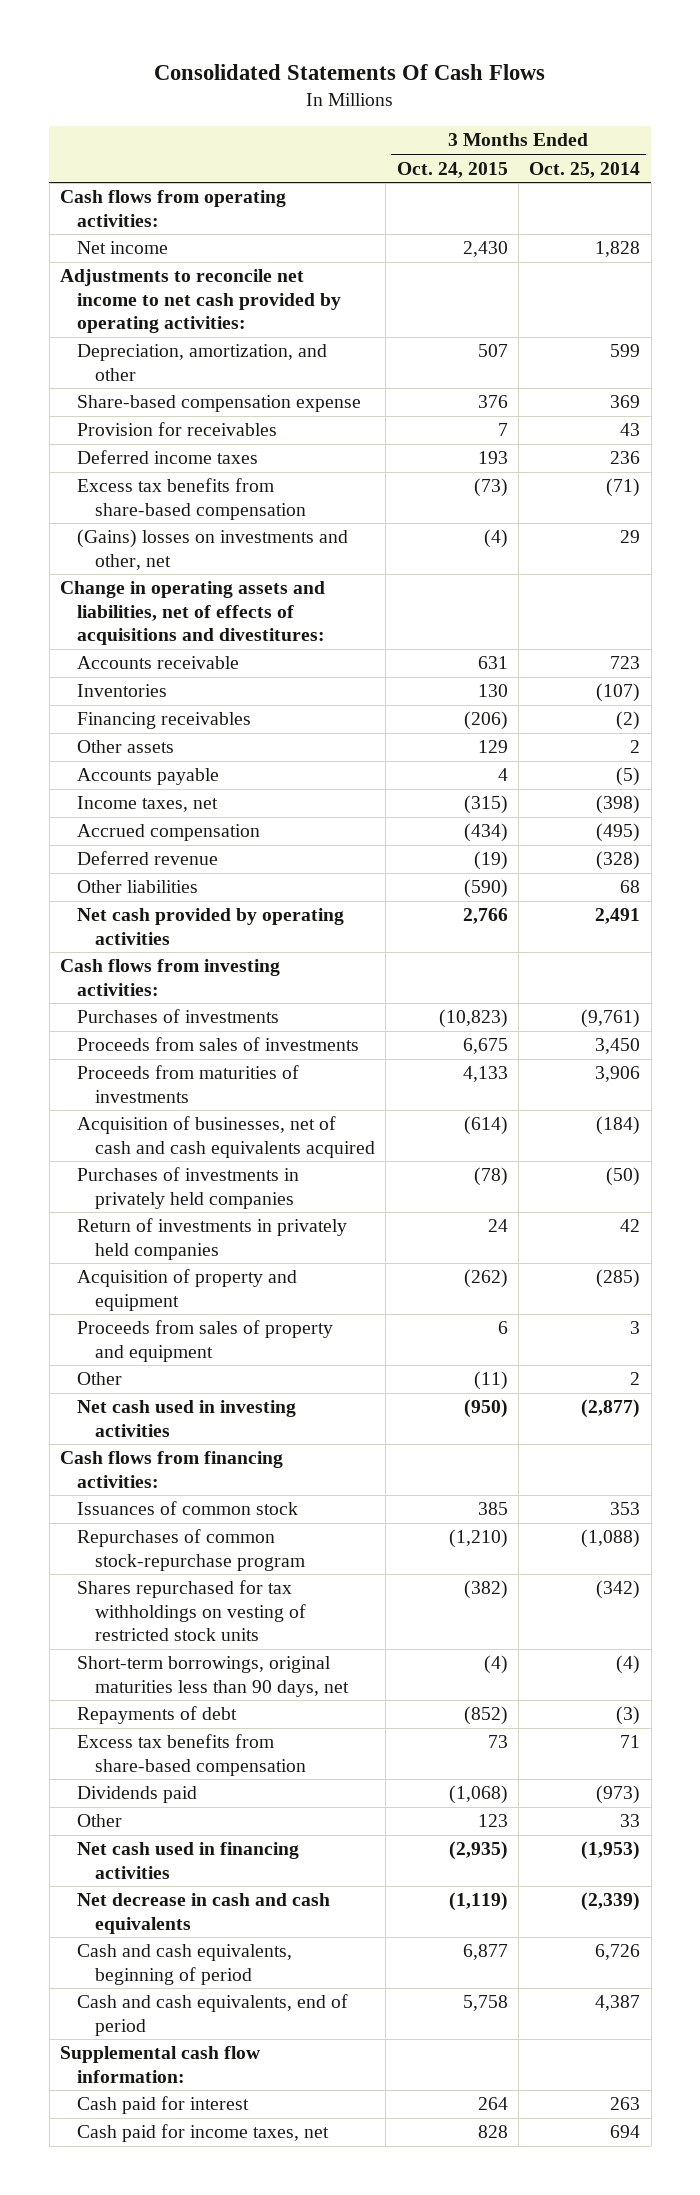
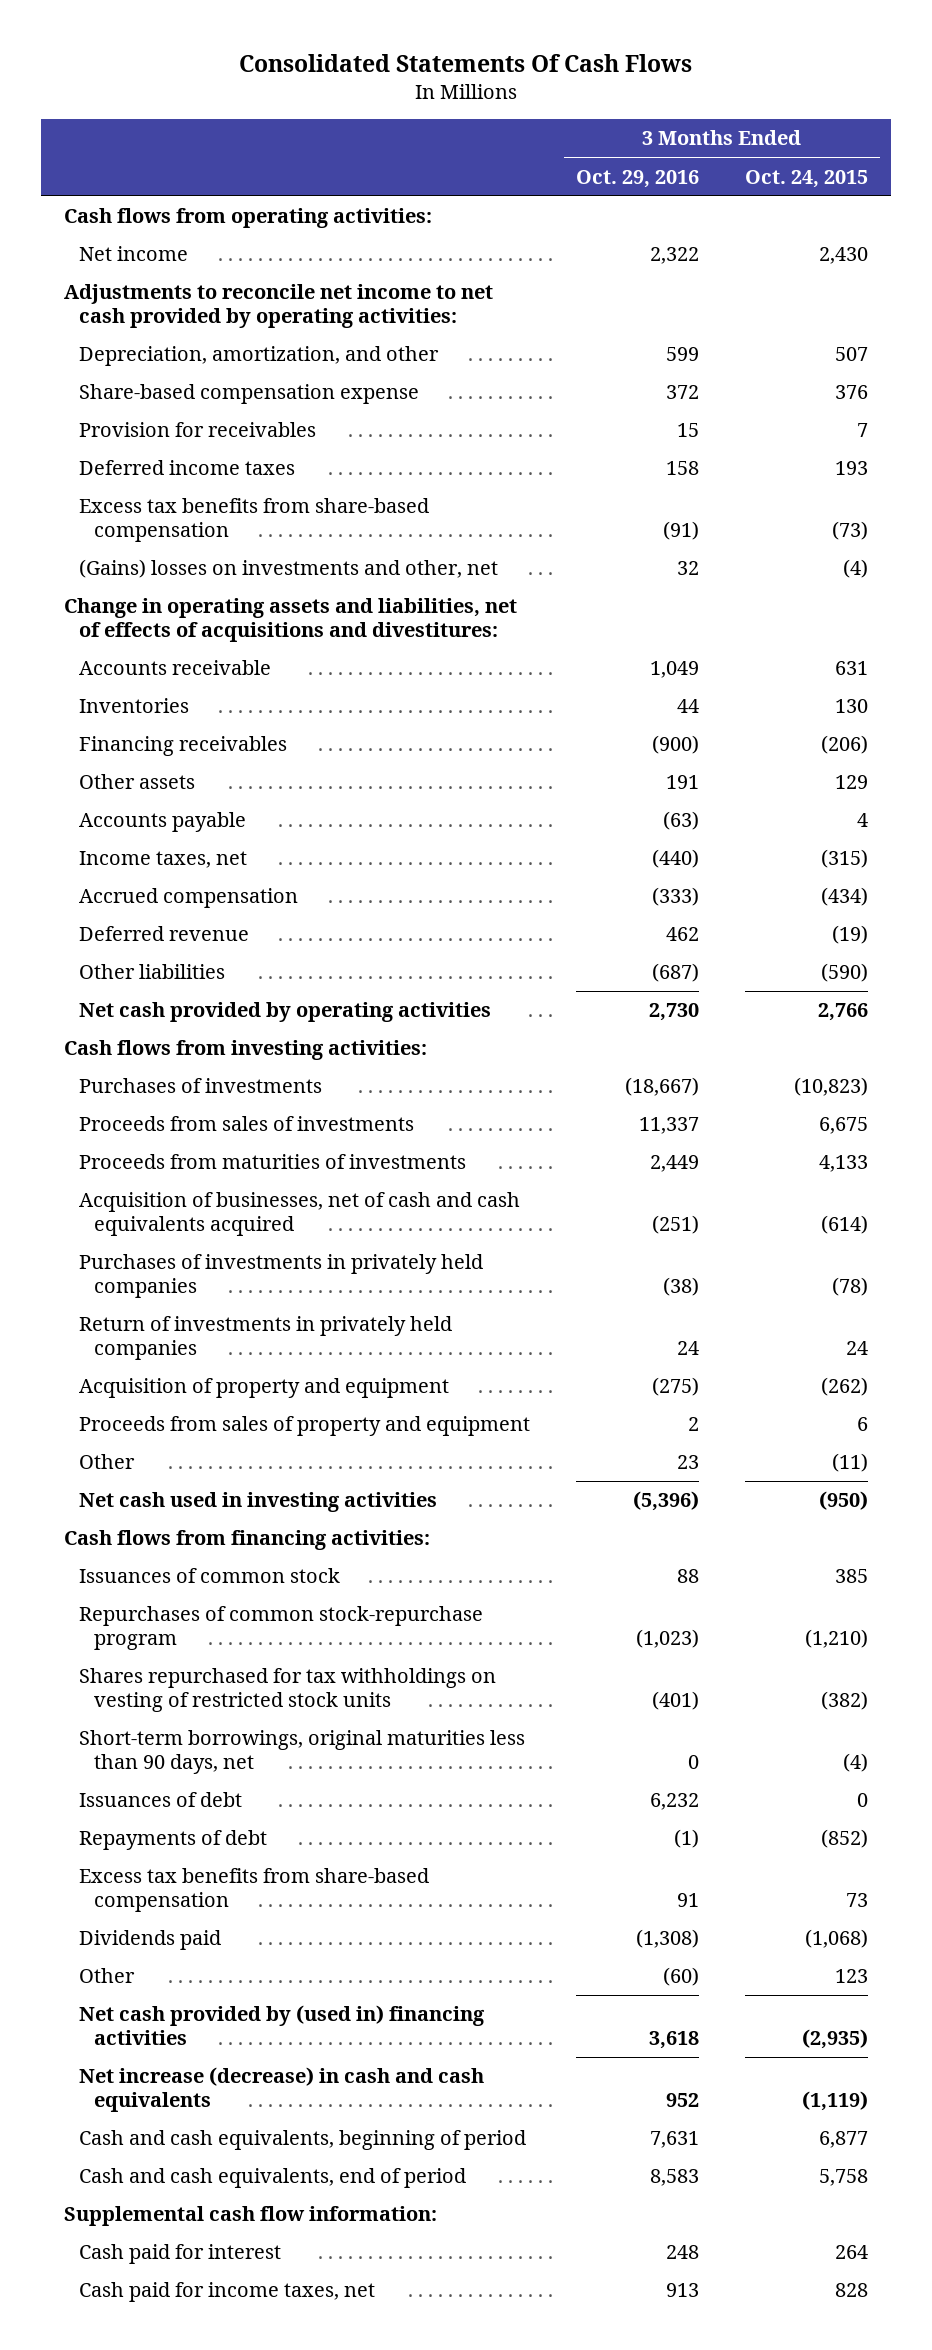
[529,161,641,178] Oct. 25, 2014 -> none
none -> [575,169,699,188] Oct. 29, 2016
none -> [78,1792,242,1808] Issuances of debt
[77,1842,300,1879] Net cash used in financing activities -> [78,2005,485,2045] Net cash provided by (used in) financing activities
[77,1893,331,1934] Net decrease in cash and cash equivalents -> [78,2067,484,2112] Net increase (decrease) in cash and cash equivalents

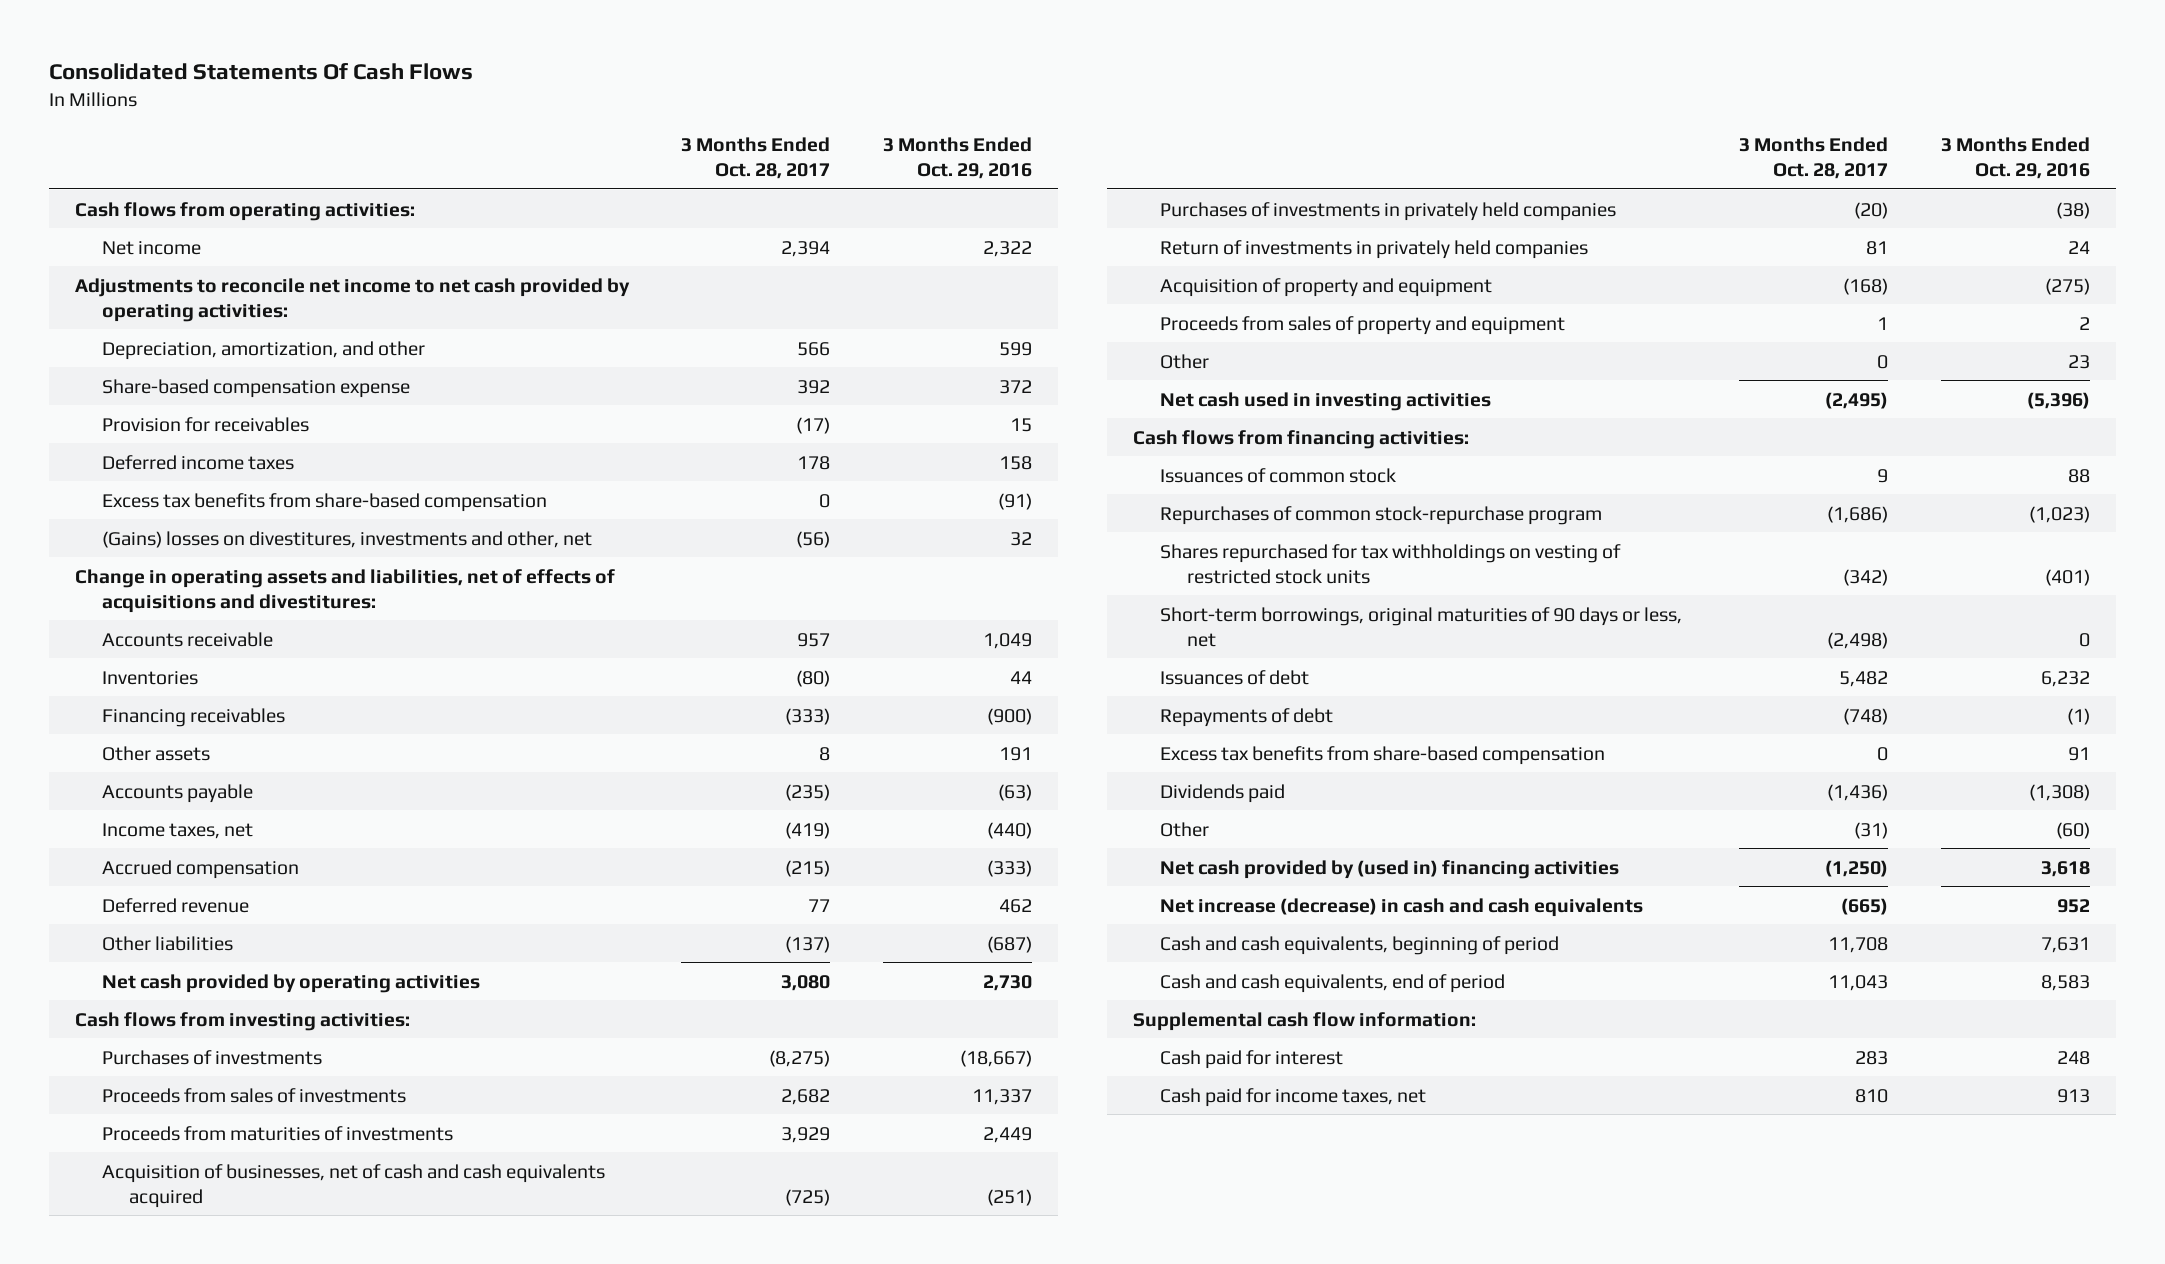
[745,169,869,188] Oct. 24, 2015 -> none
none -> [681,136,831,179] 3 Months Ended Oct. 28, 2017
[78,559,498,579] (Gains) losses on investments and other, net -> [102,530,593,548] (Gains) losses on divestitures, investments and other, net
[78,1730,525,1774] Short-term borrowings, original maturities less than 90 days, net -> [1160,606,1683,647] Short-term borrowings, original maturities of 90 days or less, net

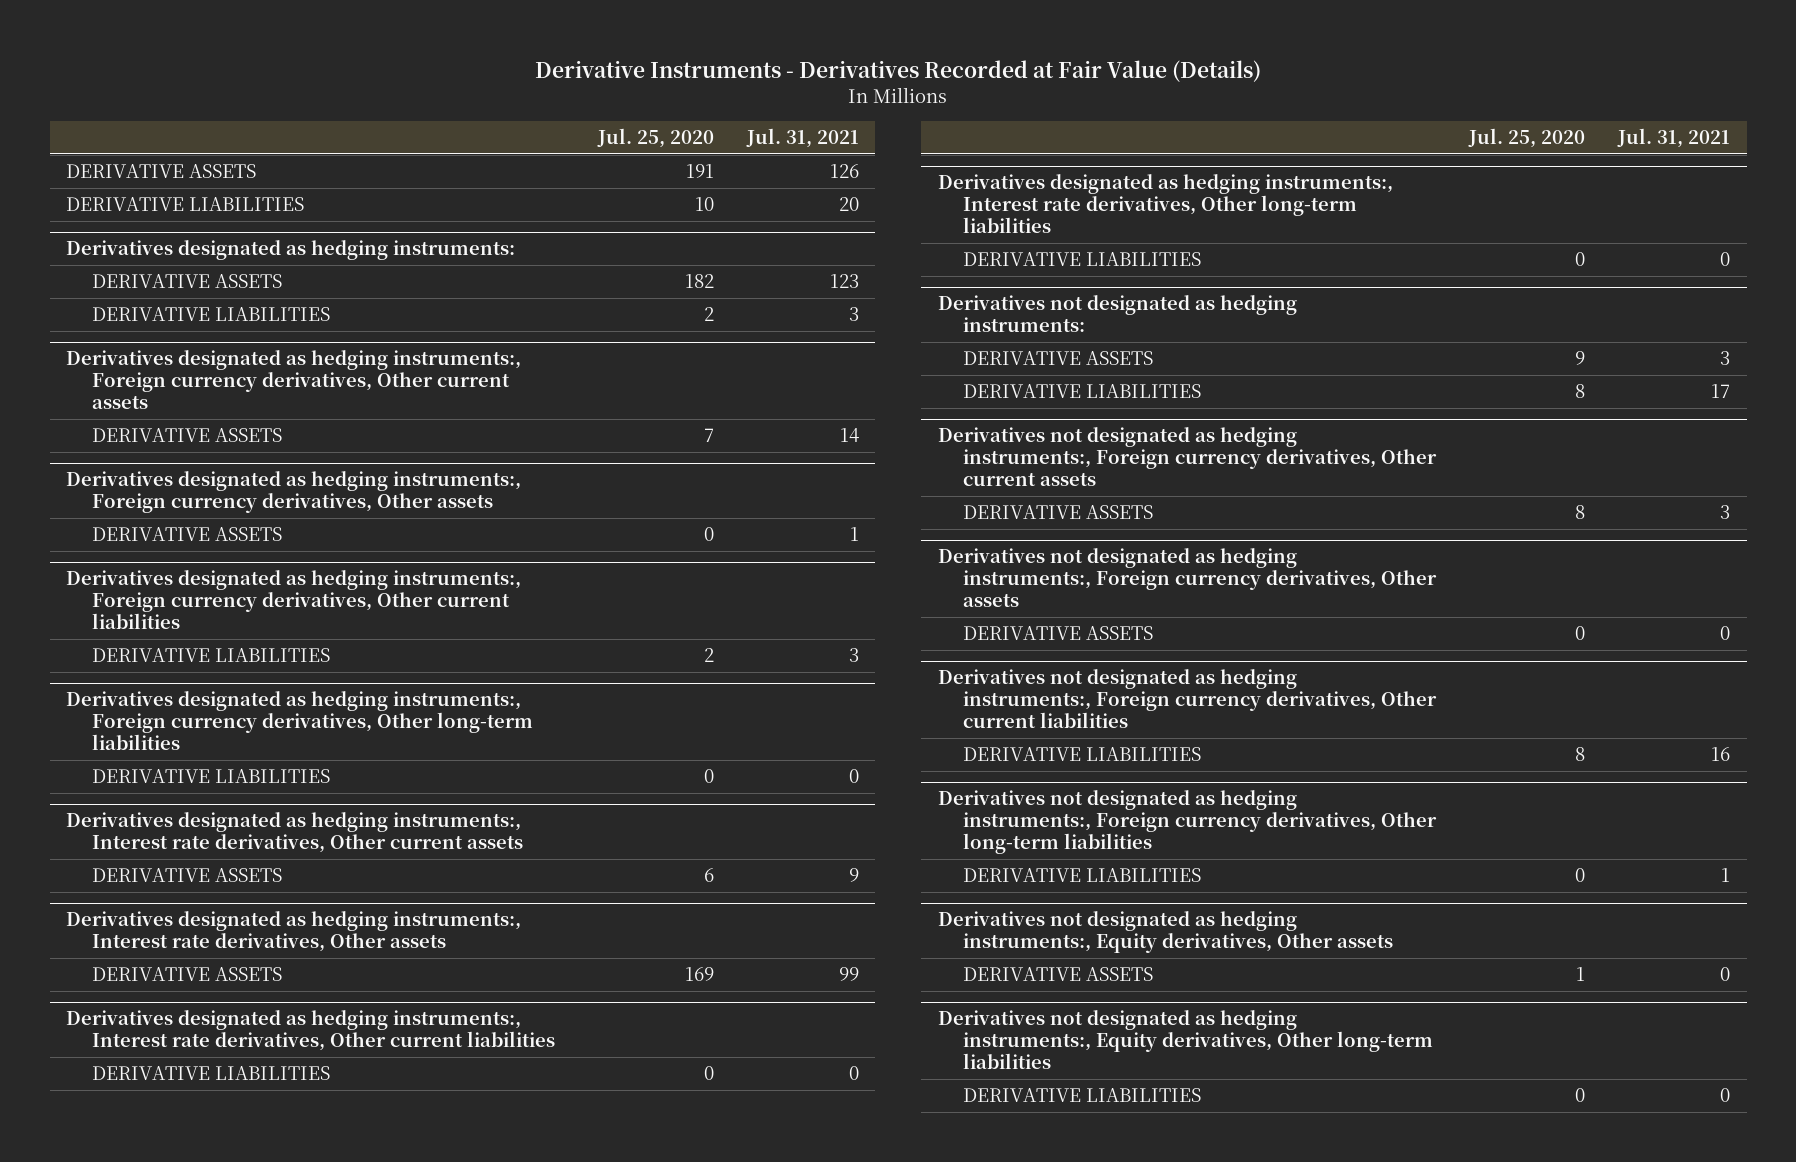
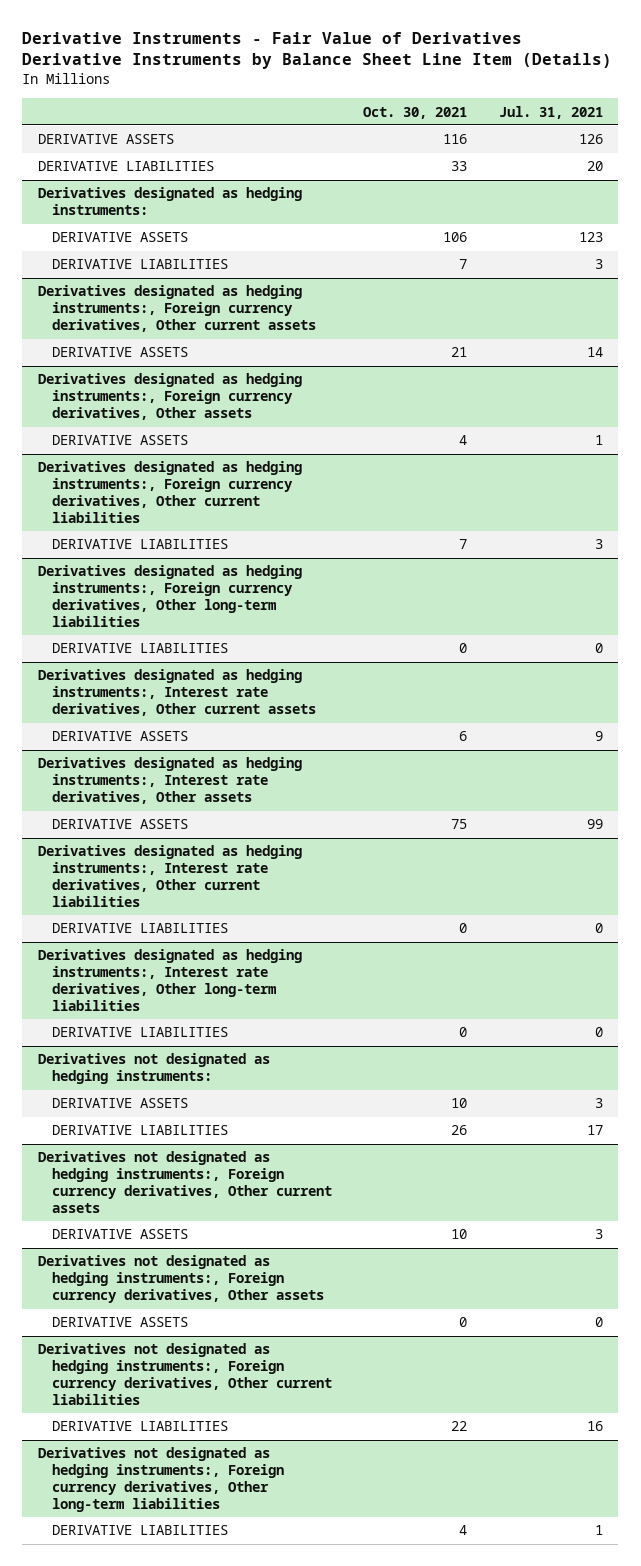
[535,60,1262,83] Derivative Instruments - Derivatives Recorded at Fair Value (Details) -> [22,31,613,70] Derivative Instruments - Fair Value of Derivatives Derivative Instruments by Balance Sheet Line Item (Details)
[596,128,714,149] Jul. 25, 2020 -> none
none -> [363,106,468,119] Oct. 30, 2021
[937,911,1394,954] Derivatives not designated as hedging instruments:, Equity derivatives, Other assets -> none
[963,966,1154,981] DERIVATIVE ASSETS -> none
[937,1010,1434,1070] Derivatives not designated as hedging instruments:, Equity derivatives, Other long-term liabilities -> none
[963,1087,1202,1102] DERIVATIVE LIABILITIES -> none

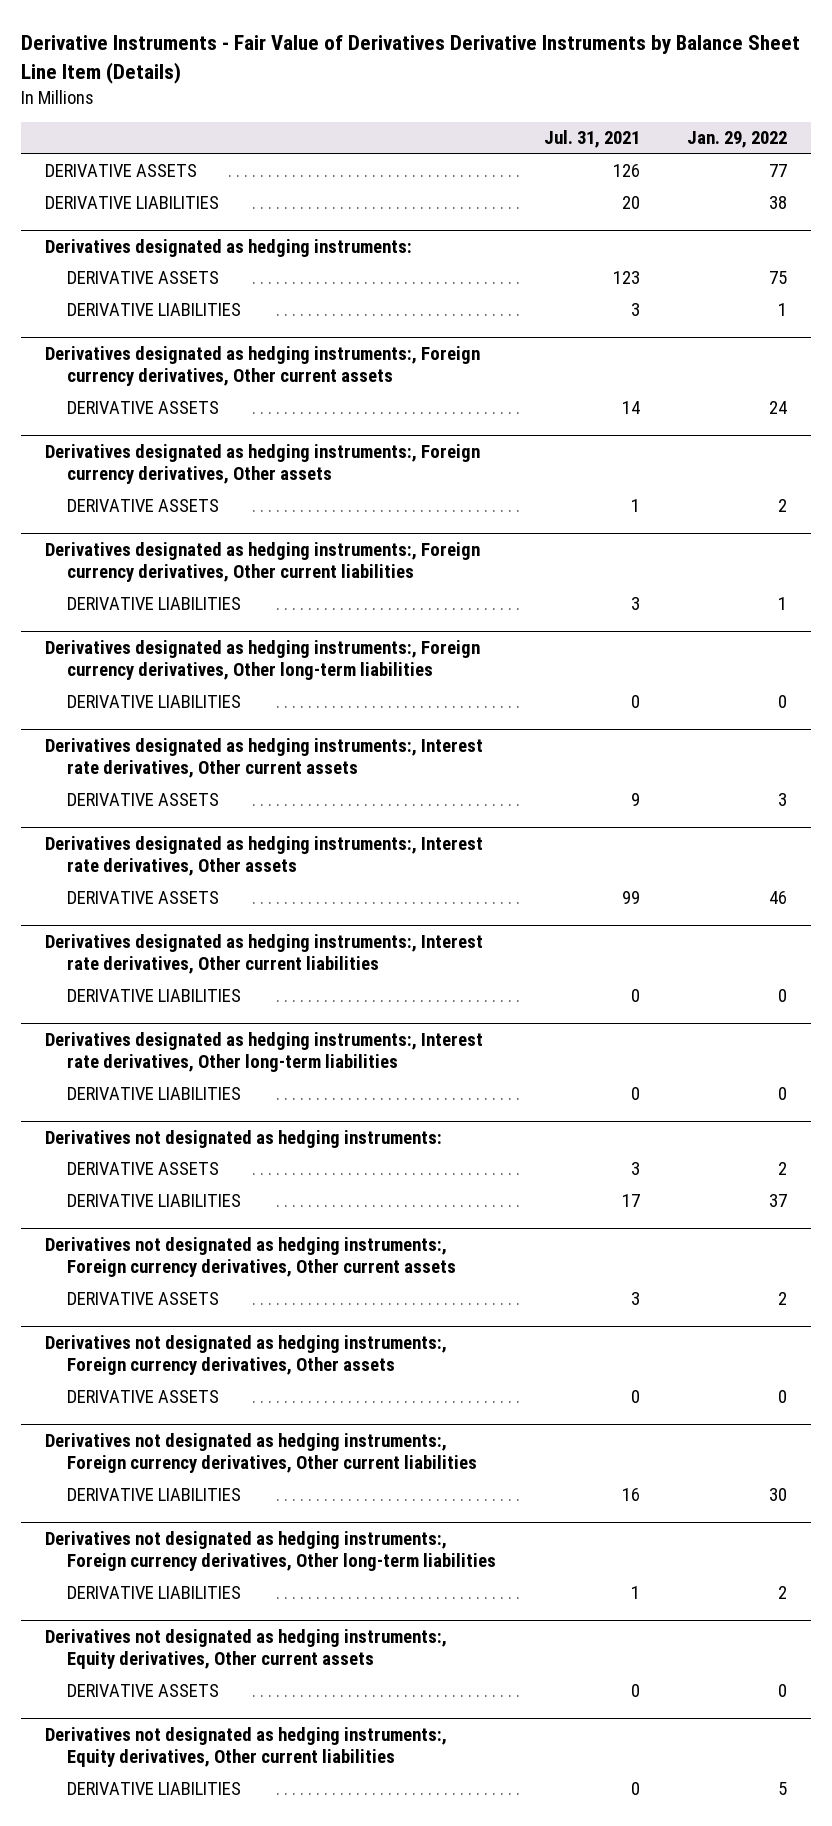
[363,106,468,119] Oct. 30, 2021 -> none
none -> [687,131,788,149] Jan. 29, 2022
none -> [45,1628,448,1670] Derivatives not designated as hedging instruments:, Equity derivatives, Other current assets
none -> [66,1684,219,1698] DERIVATIVE ASSETS
none -> [45,1726,448,1768] Derivatives not designated as hedging instruments:, Equity derivatives, Other current liabilities
none -> [66,1782,241,1796] DERIVATIVE LIABILITIES

